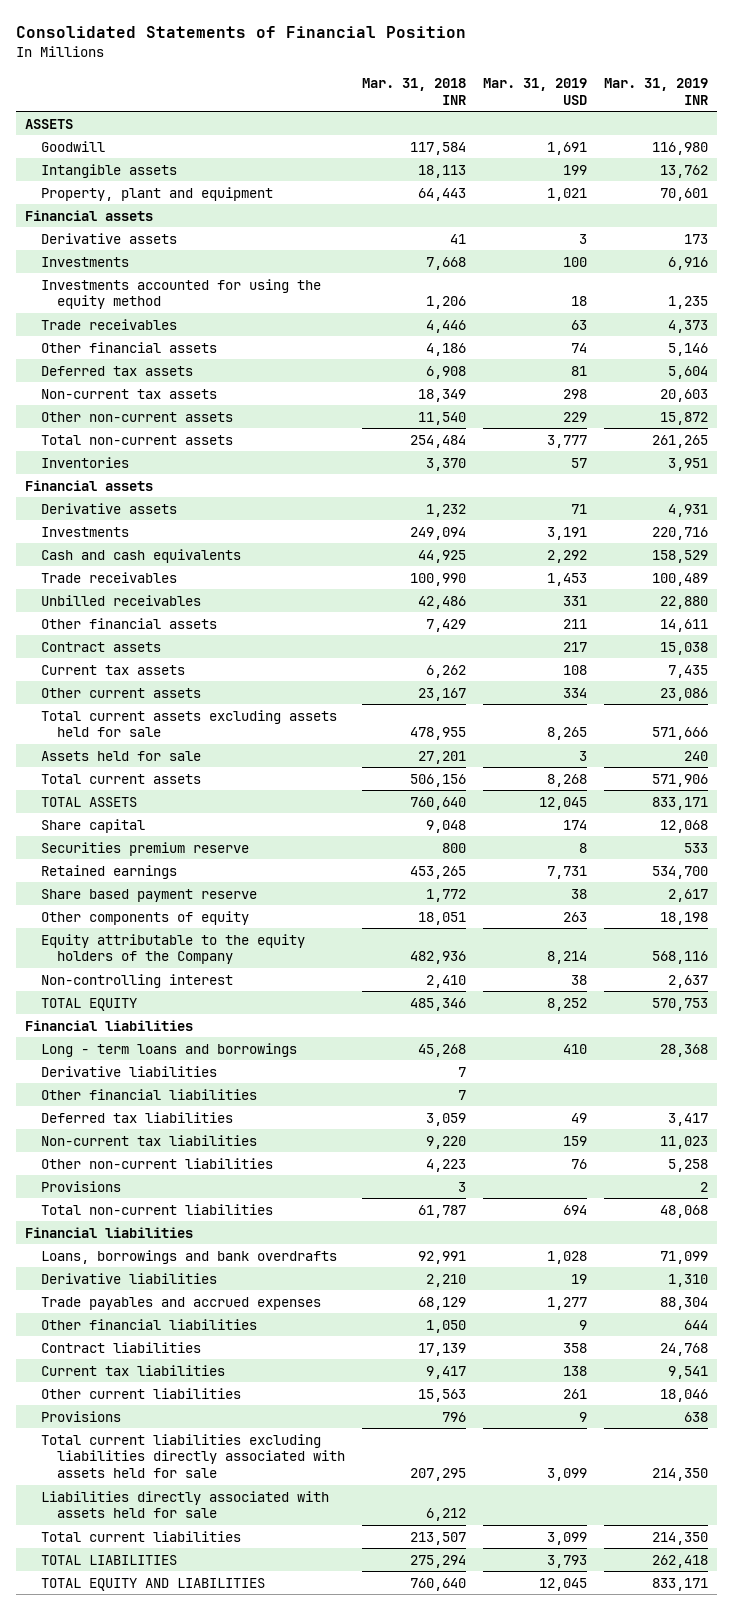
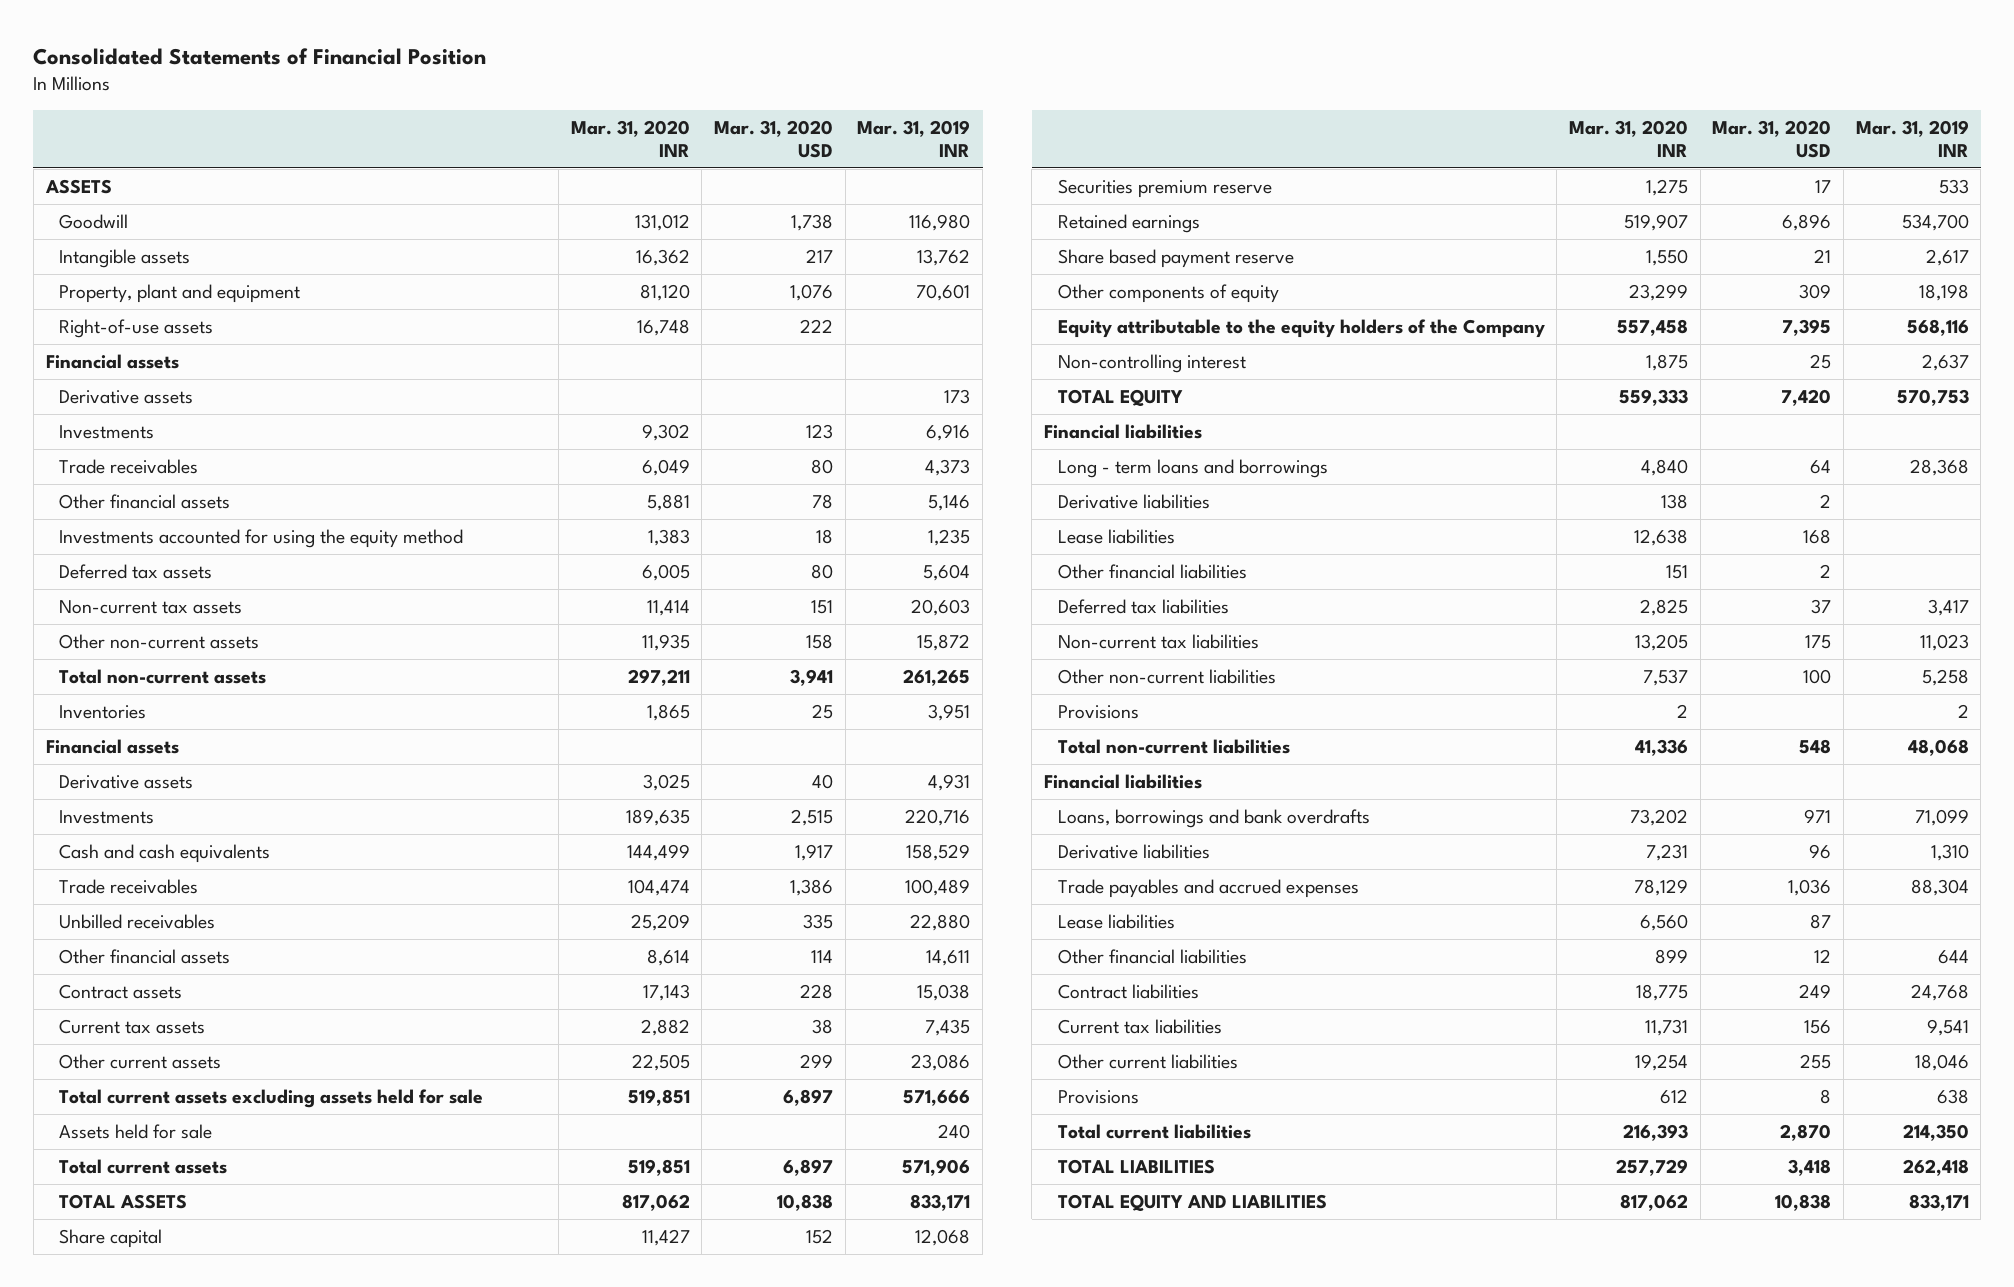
[361,77,466,105] Mar. 31, 2018 INR -> none
[482,77,587,105] Mar. 31, 2019 USD -> none
none -> [570,120,690,157] Mar. 31, 2020 INR
none -> [714,120,834,158] Mar. 31, 2020 USD
none -> [59,319,214,339] Right-of-use assets
[40,278,321,310] Investments accounted for using the equity method -> [59,529,464,549] Investments accounted for using the equity method
none -> [1057,529,1175,545] Lease liabilities
none -> [1057,914,1175,930] Lease liabilities
[40,1433,345,1479] Total current liabilities excluding liabilities directly associated with assets held for sale -> none
[40,1490,329,1519] Liabilities directly associated with assets held for sale -> none

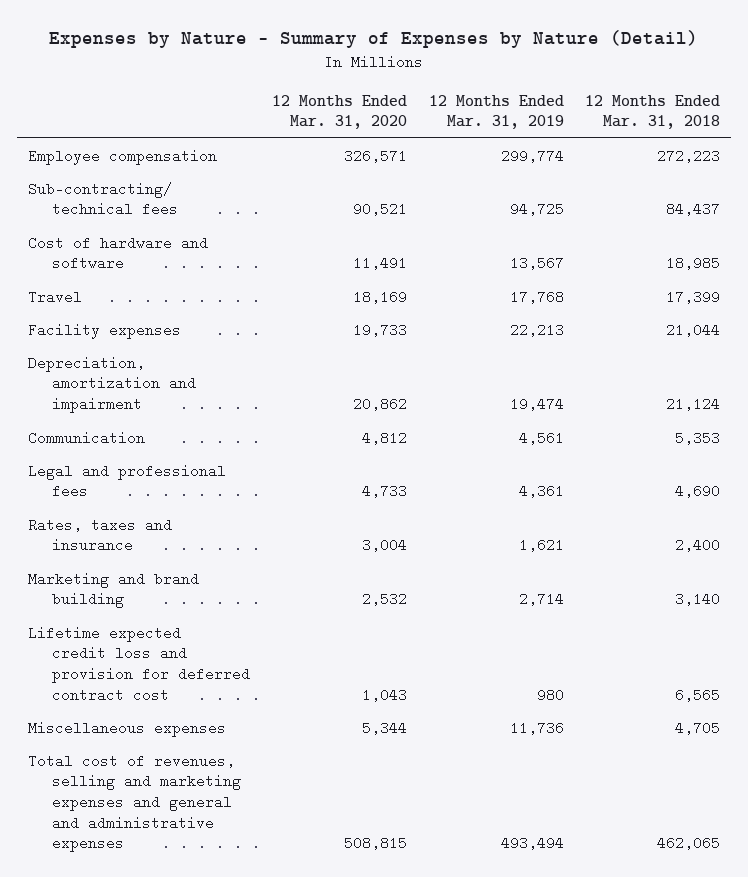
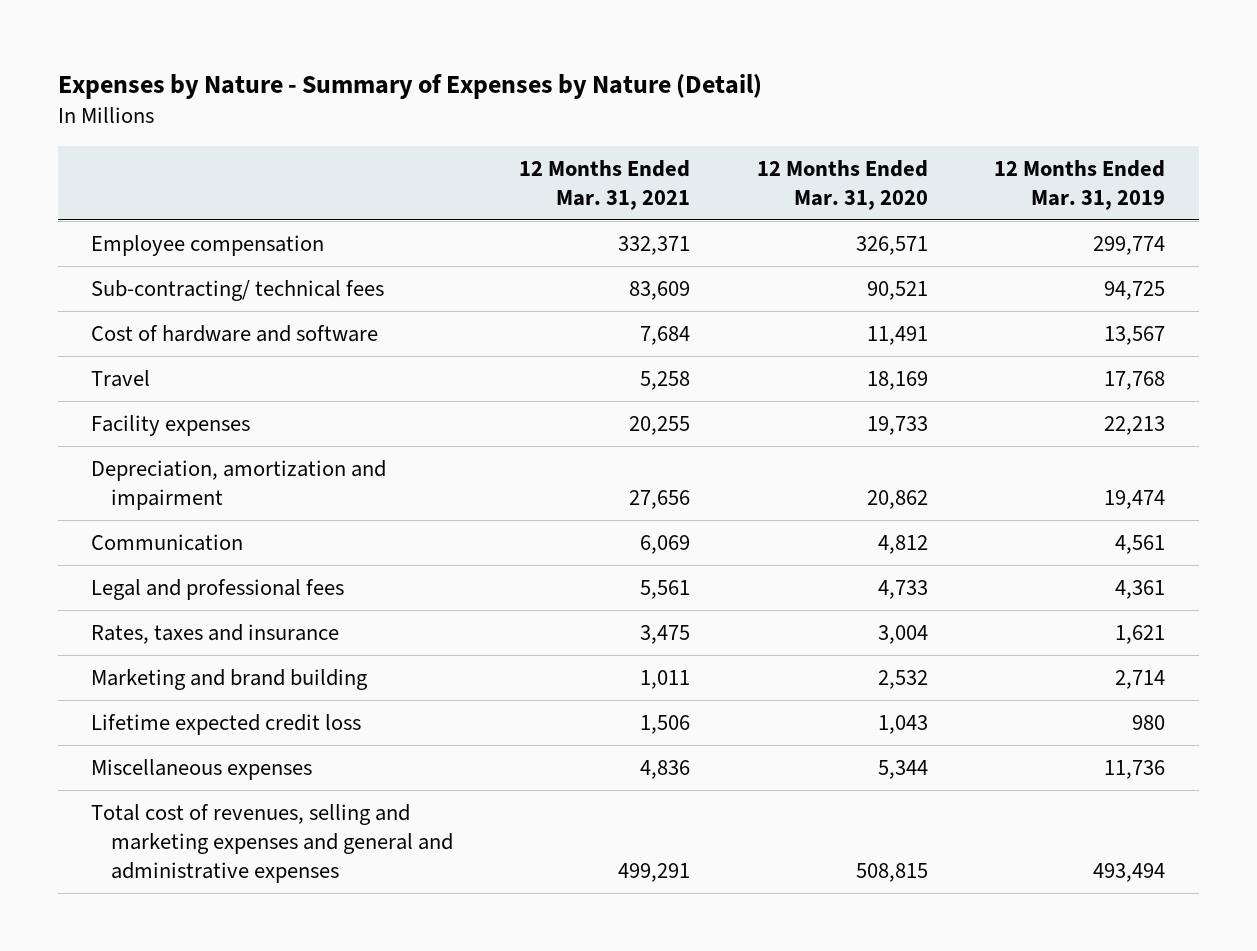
[585,94,721,130] 12 Months Ended Mar. 31, 2018 -> none
none -> [519,159,691,210] 12 Months Ended Mar. 31, 2021
[28,625,251,702] Lifetime expected credit loss and provision for deferred contract cost -> [91,713,362,735] Lifetime expected credit loss

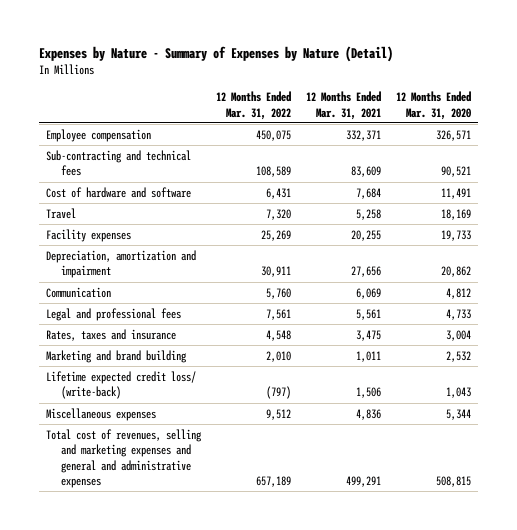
[994,159,1166,210] 12 Months Ended Mar. 31, 2019 -> none
none -> [216,91,292,120] 12 Months Ended Mar. 31, 2022
[91,279,385,301] Sub-contracting/ technical fees -> [46,149,192,177] Sub-contracting and technical fees
[91,713,362,735] Lifetime expected credit loss -> [46,370,197,400] Lifetime expected credit loss/ (write-back)

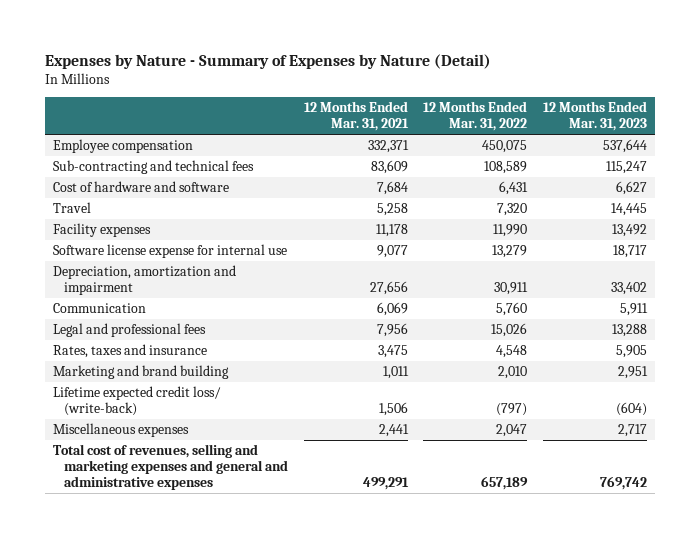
[395,91,471,120] 12 Months Ended Mar. 31, 2020 -> none
none -> [542,101,647,132] 12 Months Ended Mar. 31, 2023
[261,229,292,241] 25,269 -> [493,224,528,238] 11,990
[350,229,381,241] 20,255 -> [375,224,408,238] 11,178
none -> [52,244,287,259] Software license expense for internal use
[266,308,292,320] 7,561 -> [491,323,528,338] 15,026
[355,308,381,320] 5,561 -> [376,323,408,338] 7,956
[266,408,292,420] 9,512 -> [496,424,528,438] 2,047
[355,408,381,420] 4,836 -> [378,424,409,438] 2,441

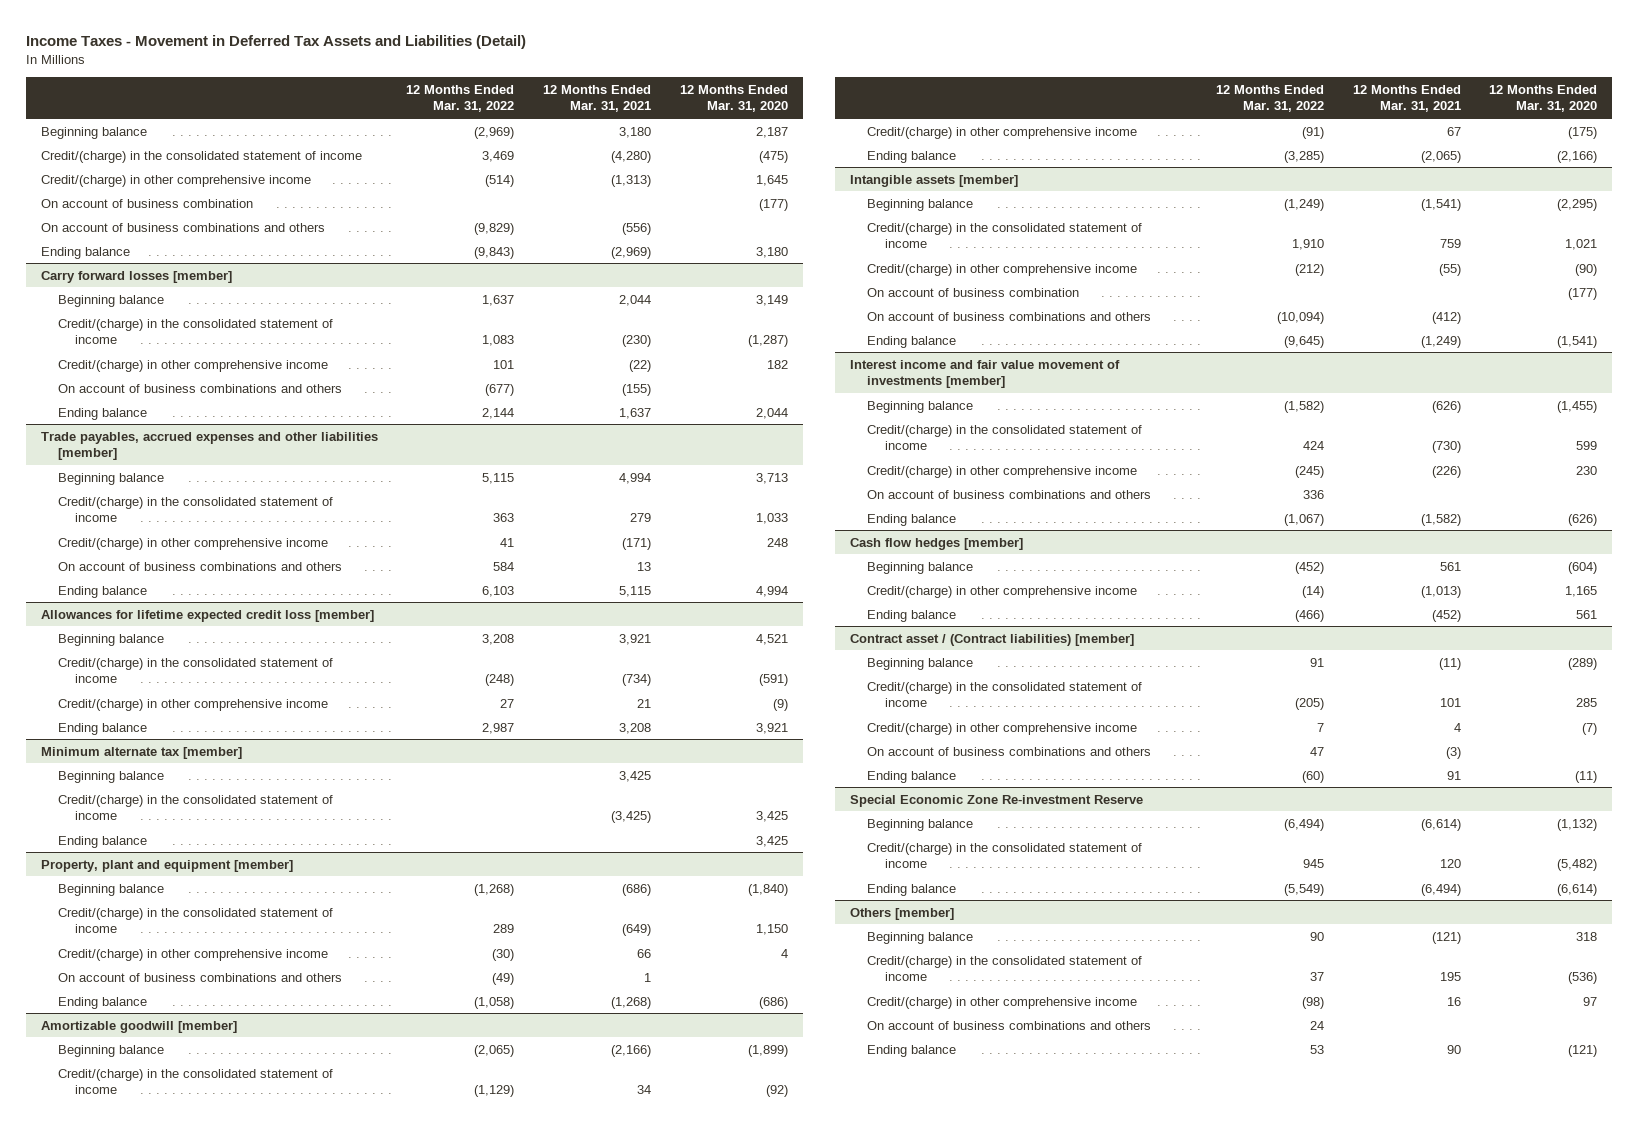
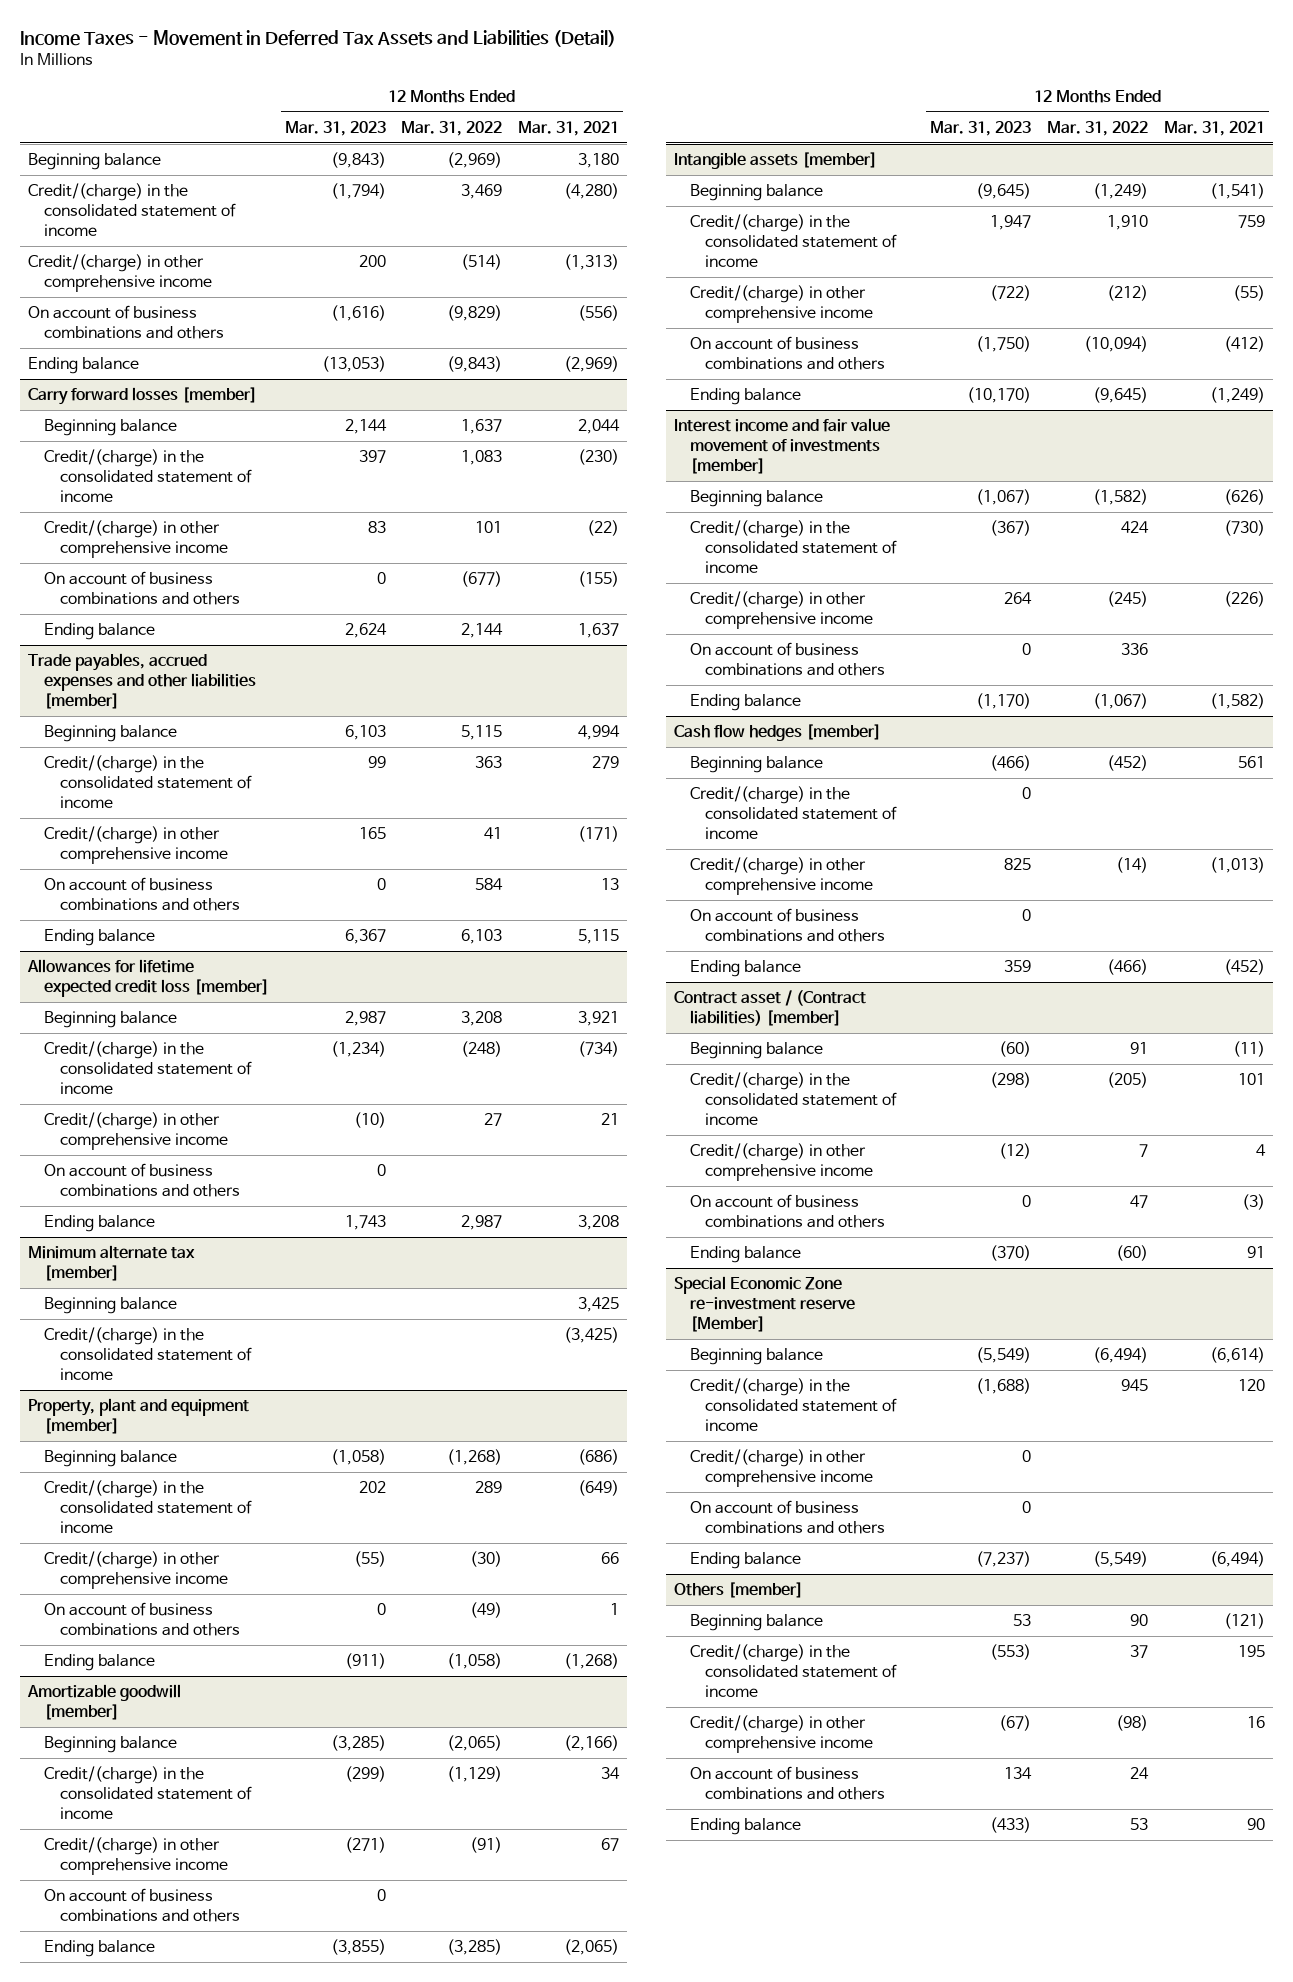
[680,85,789,113] 12 Months Ended Mar. 31, 2020 -> none
none -> [284,120,386,136] Mar. 31, 2023
[40,198,253,208] On account of business combination -> none
none -> [43,1163,240,1198] On account of business combinations and others
[57,835,147,848] Ending balance -> none
none -> [43,1888,240,1923] On account of business combinations and others
[867,287,1080,297] On account of business combination -> none
none -> [689,786,898,840] Credit/(charge) in the consolidated statement of income
none -> [689,908,886,943] On account of business combinations and others
[849,794,1143,807] Special Economic Zone Re-investment Reserve -> [673,1276,855,1333] Special Economic Zone re-investment reserve [Member]
none -> [689,1449,874,1488] Credit/(charge) in other comprehensive income
none -> [689,1500,886,1535] On account of business combinations and others

